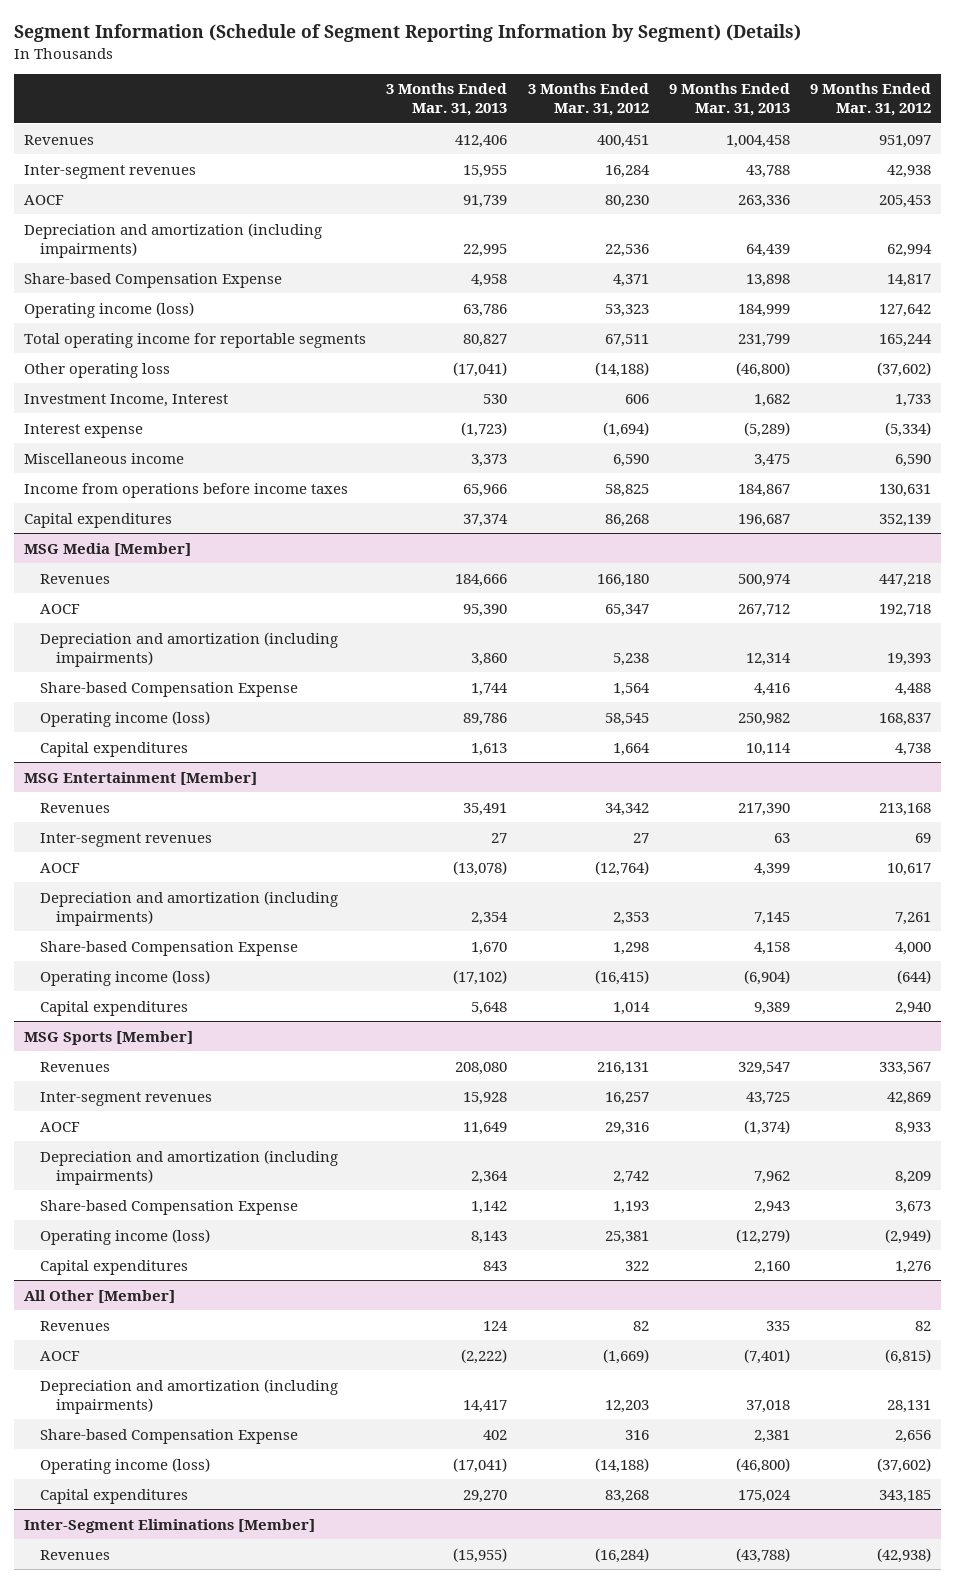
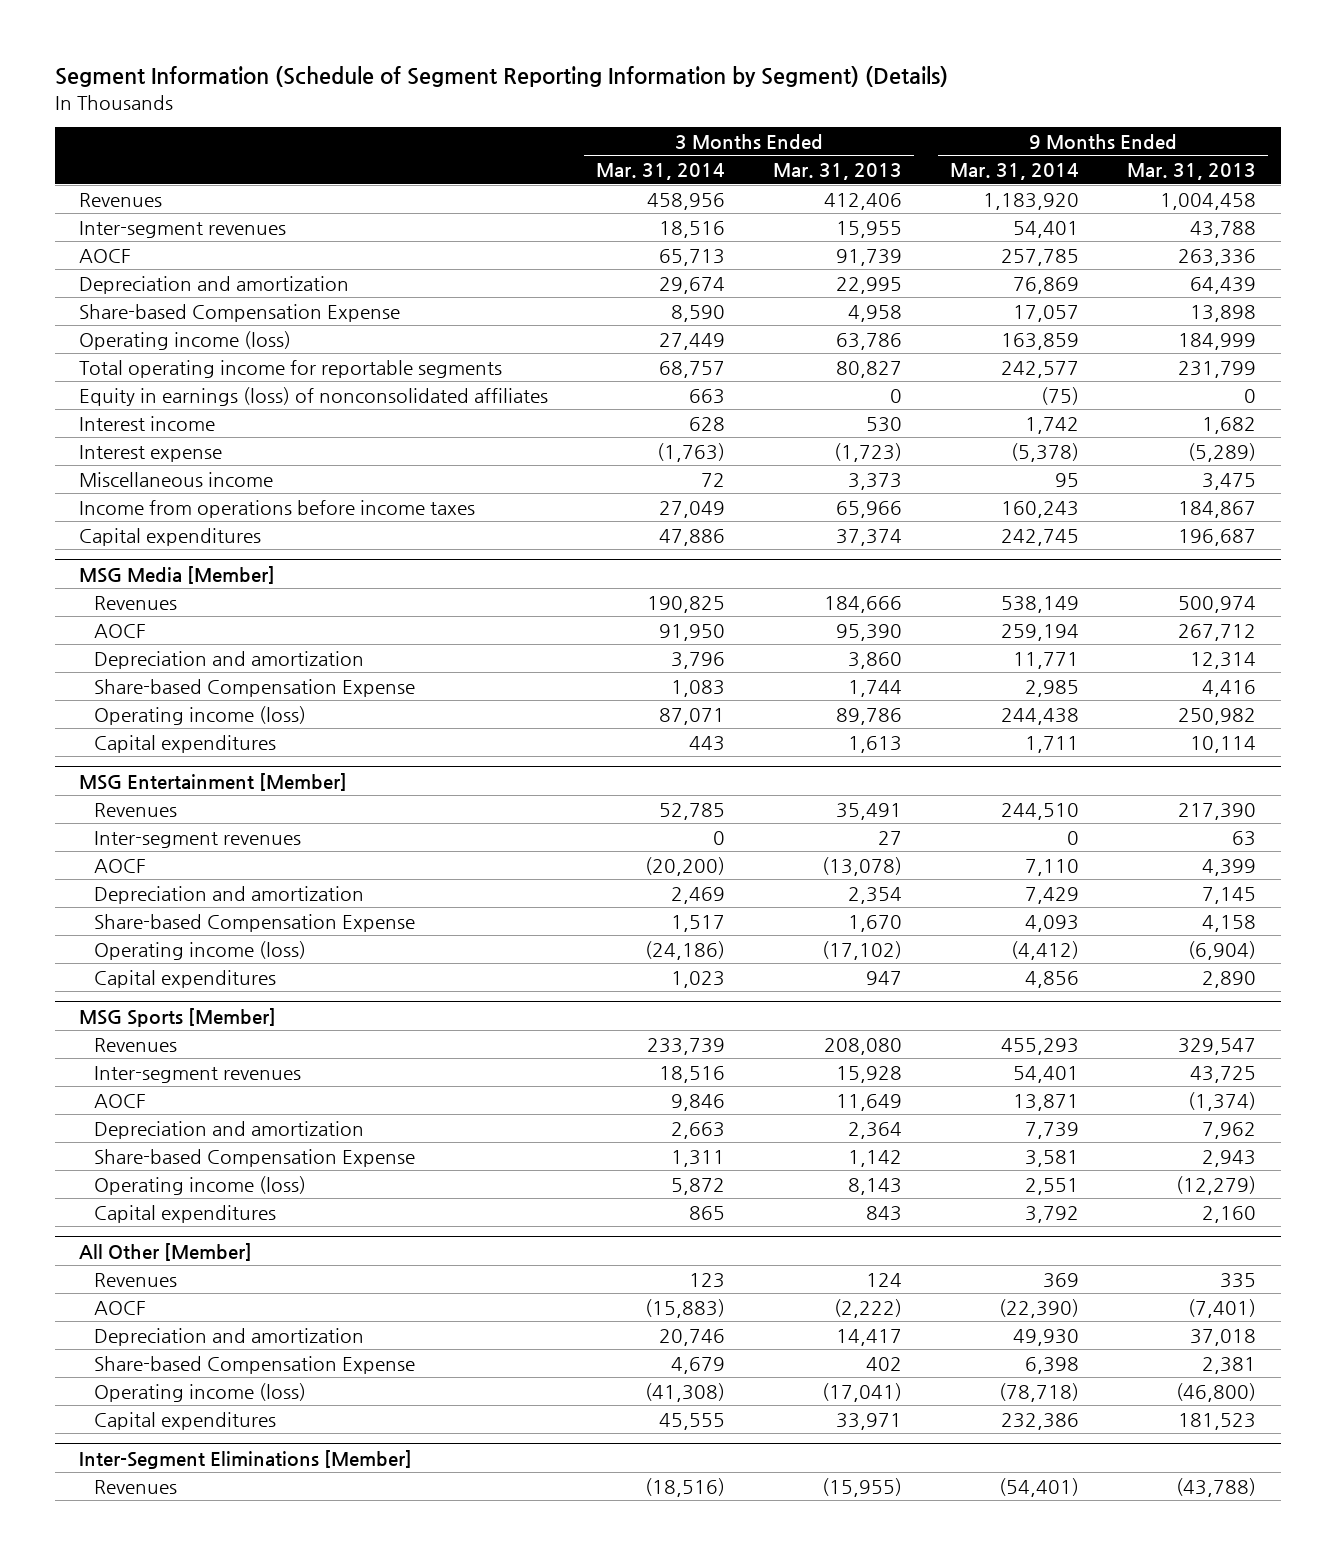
[527,83,649,117] 3 Months Ended Mar. 31, 2012 -> none
[809,83,931,117] 9 Months Ended Mar. 31, 2012 -> none
none -> [595,163,725,181] Mar. 31, 2014
none -> [950,163,1080,181] Mar. 31, 2014
[24,222,323,258] Depreciation and amortization (including impairments) -> [78,275,349,294] Depreciation and amortization
[24,362,171,378] Other operating loss -> none
none -> [78,386,548,406] Equity in earnings (loss) of nonconsolidated affiliates
[24,393,229,407] Investment Income, Interest -> [78,415,215,431] Interest income
[40,631,339,667] Depreciation and amortization (including impairments) -> [93,650,364,669] Depreciation and amortization
[40,890,339,926] Depreciation and amortization (including impairments) -> [93,885,364,904] Depreciation and amortization
[471,1001,508,1015] 5,648 -> [866,970,903,985] 947
[753,1001,790,1015] 9,389 -> [1202,970,1257,988] 2,890
[40,1149,339,1185] Depreciation and amortization (including impairments) -> [93,1120,364,1139] Depreciation and amortization
[40,1378,339,1414] Depreciation and amortization (including impairments) -> [93,1327,364,1346] Depreciation and amortization
[463,1489,508,1503] 29,270 -> [836,1412,903,1430] 33,971
[737,1489,791,1503] 175,024 -> [1178,1412,1257,1430] 181,523

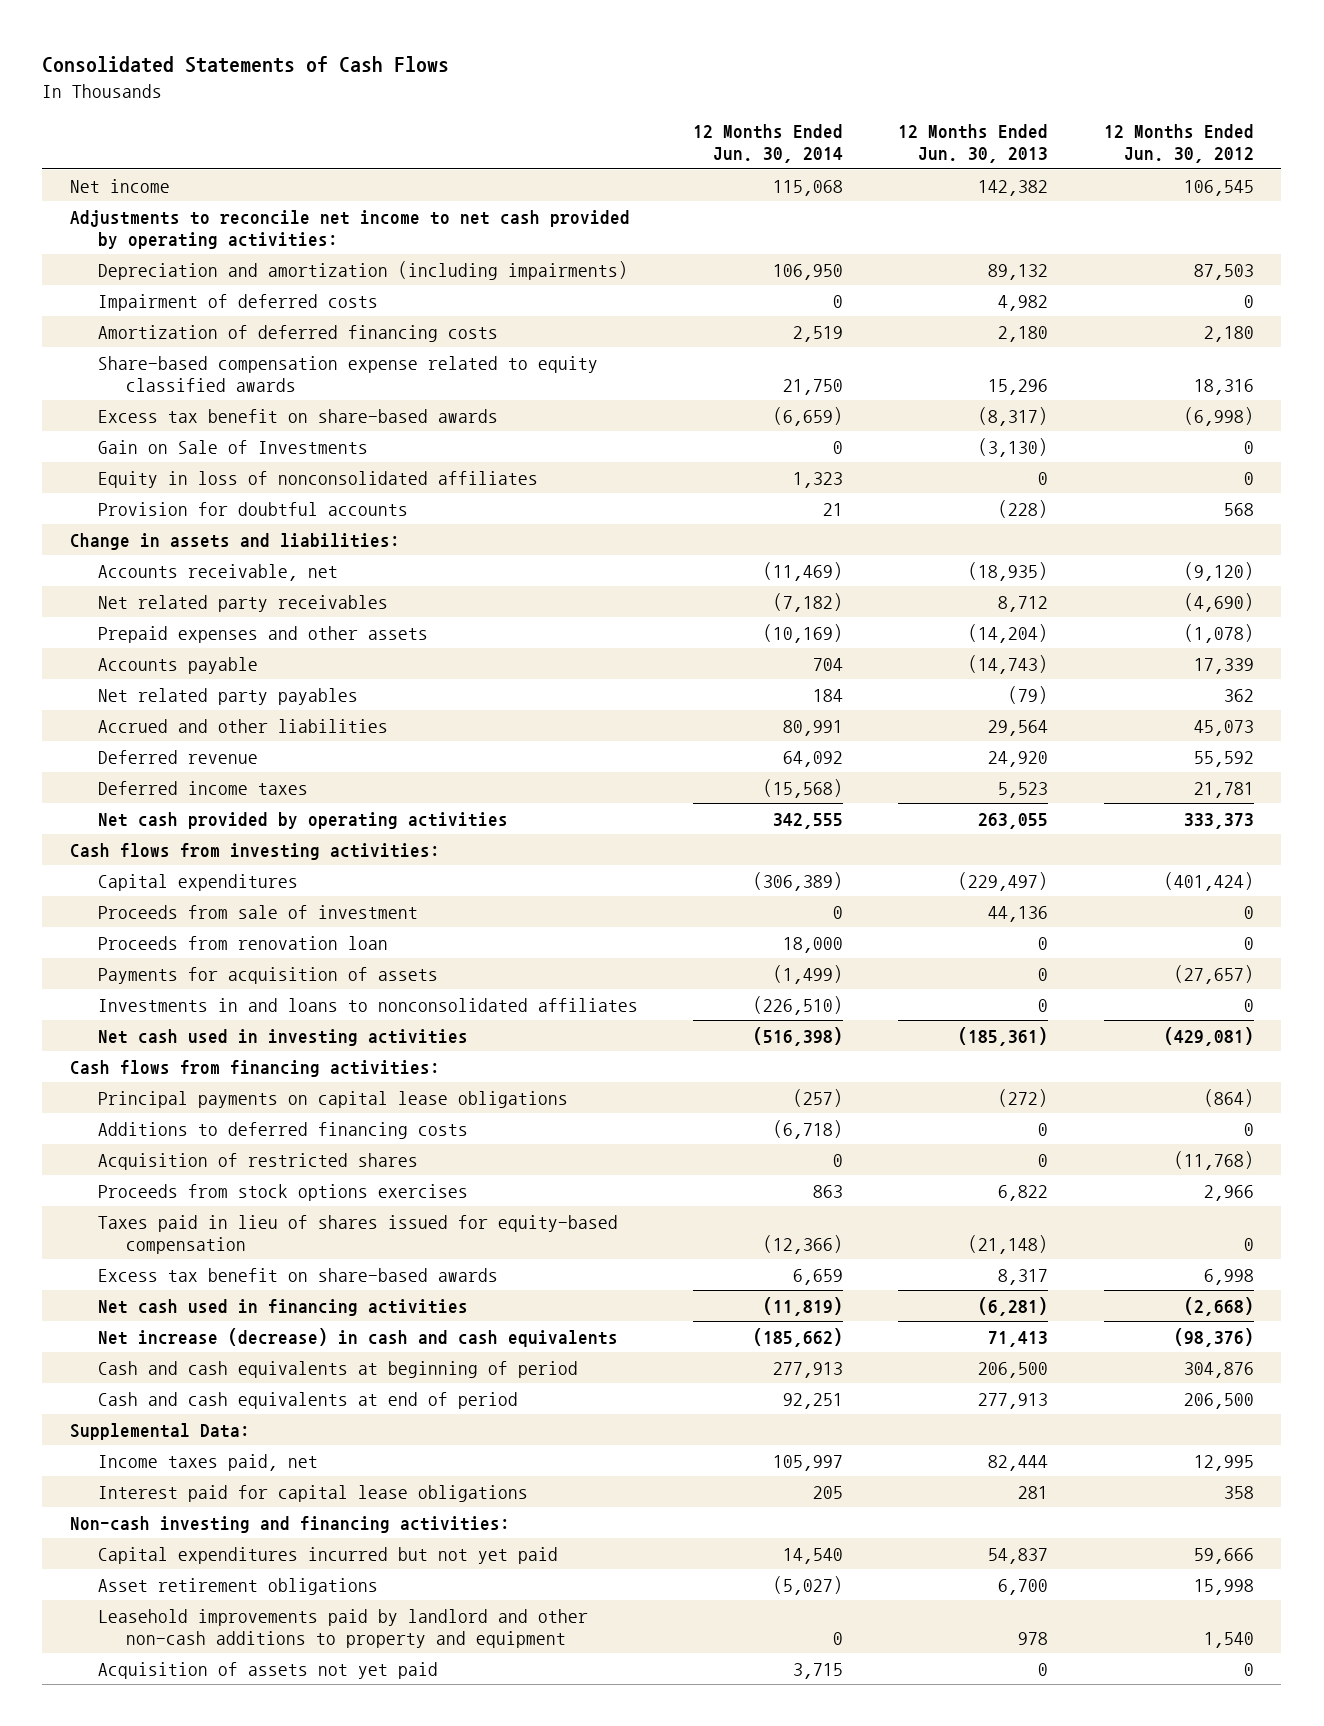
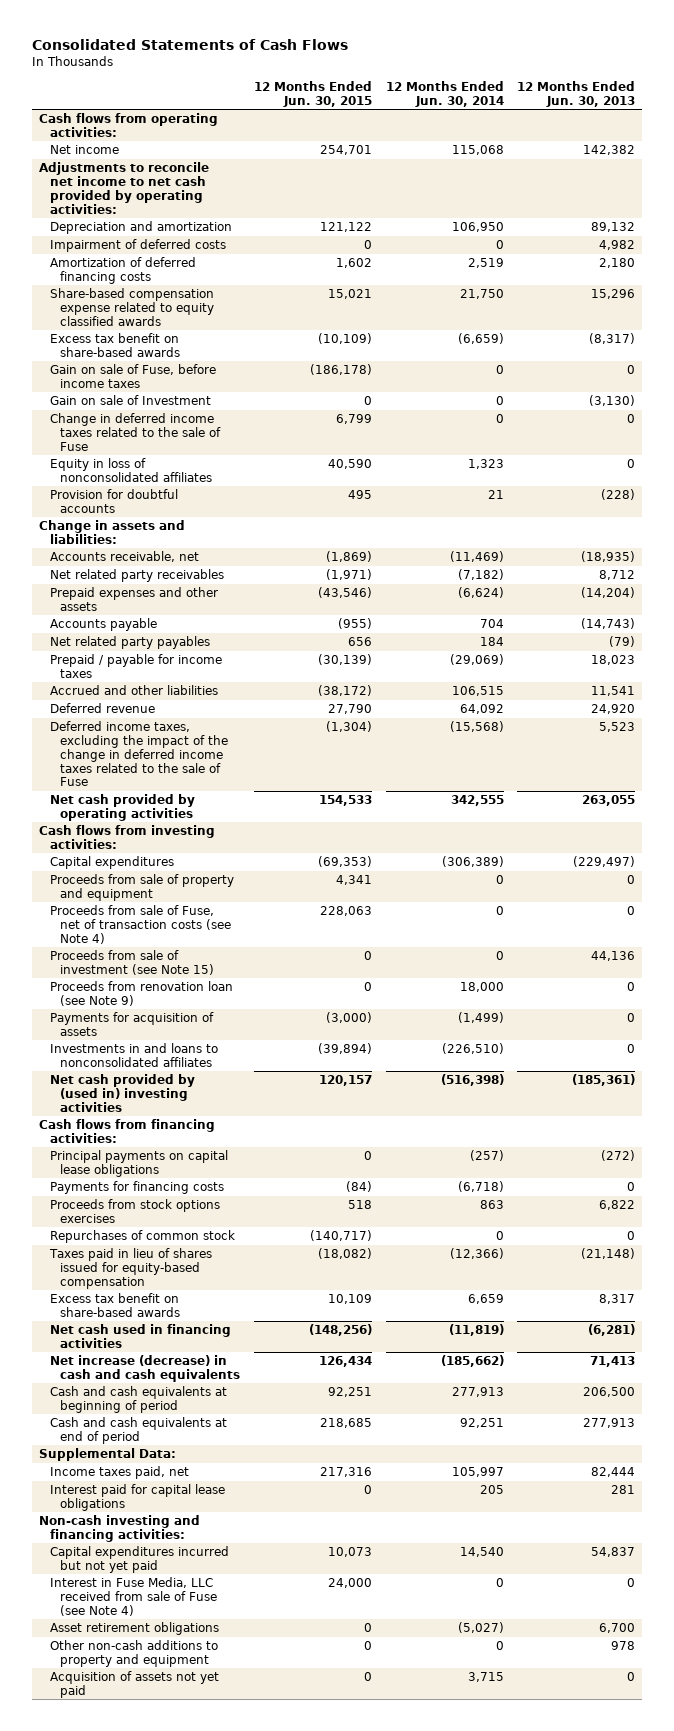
[1103,124,1254,164] 12 Months Ended Jun. 30, 2012 -> none
none -> [253,80,372,107] 12 Months Ended Jun. 30, 2015
none -> [39,113,219,137] Cash flows from operating activities:
[98,260,629,280] Depreciation and amortization (including impairments) -> [49,221,232,235] Depreciation and amortization
none -> [49,364,216,388] Gain on sale of Fuse, before income taxes
[98,439,369,454] Gain on Sale of Investments -> [49,395,211,406] Gain on sale of Investment
none -> [49,413,222,451] Change in deferred income taxes related to the sale of Fuse
[763,623,844,643] (10,169) -> [457,587,504,599] (6,624)
none -> [49,654,222,678] Prepaid / payable for income taxes
[783,719,844,736] 80,991 -> [451,686,504,697] 106,515
[988,719,1049,736] 29,564 -> [591,686,636,697] 11,541
[98,780,309,795] Deferred income taxes -> [49,721,229,787] Deferred income taxes, excluding the impact of the change in deferred income taxes related to the sale of Fuse
none -> [49,874,234,901] Proceeds from sale of property and equipment
none -> [49,905,232,944] Proceeds from sale of Fuse, net of transaction costs (see Note 4)
[98,904,419,919] Proceeds from sale of investment -> [49,950,215,975] Proceeds from sale of investment (see Note 15)
[98,935,389,950] Proceeds from renovation loan -> [49,981,233,1006] Proceeds from renovation loan (see Note 9)
[98,1028,469,1046] Net cash used in investing activities -> [49,1074,195,1112] Net cash provided by (used in) investing activities
[98,1152,419,1170] Acquisition of restricted shares -> none
[98,1121,469,1139] Additions to deferred financing costs -> [49,1181,224,1195] Payments for financing costs
none -> [49,1230,235,1244] Repurchases of common stock
none -> [49,1577,218,1616] Interest in Fuse Media, LLC received from sale of Fuse (see Note 4)
[98,1608,589,1648] Leasehold improvements paid by landlord and other non-cash additions to property and equipment -> [49,1640,218,1667] Other non-cash additions to property and equipment

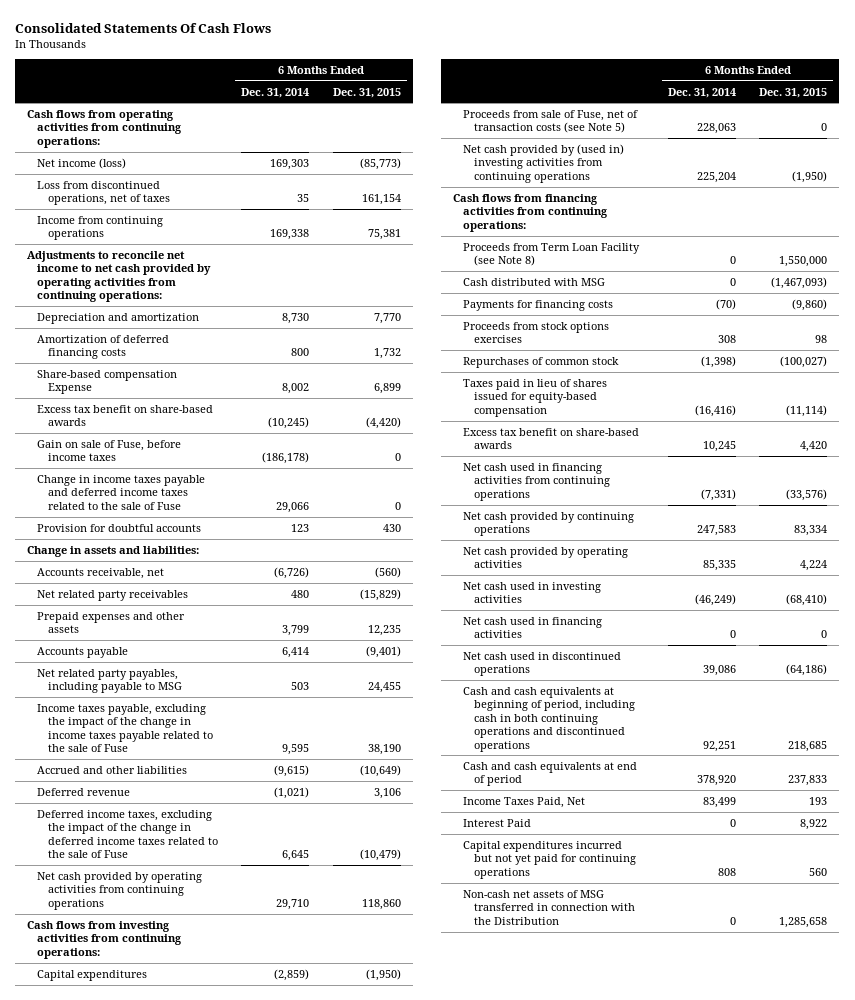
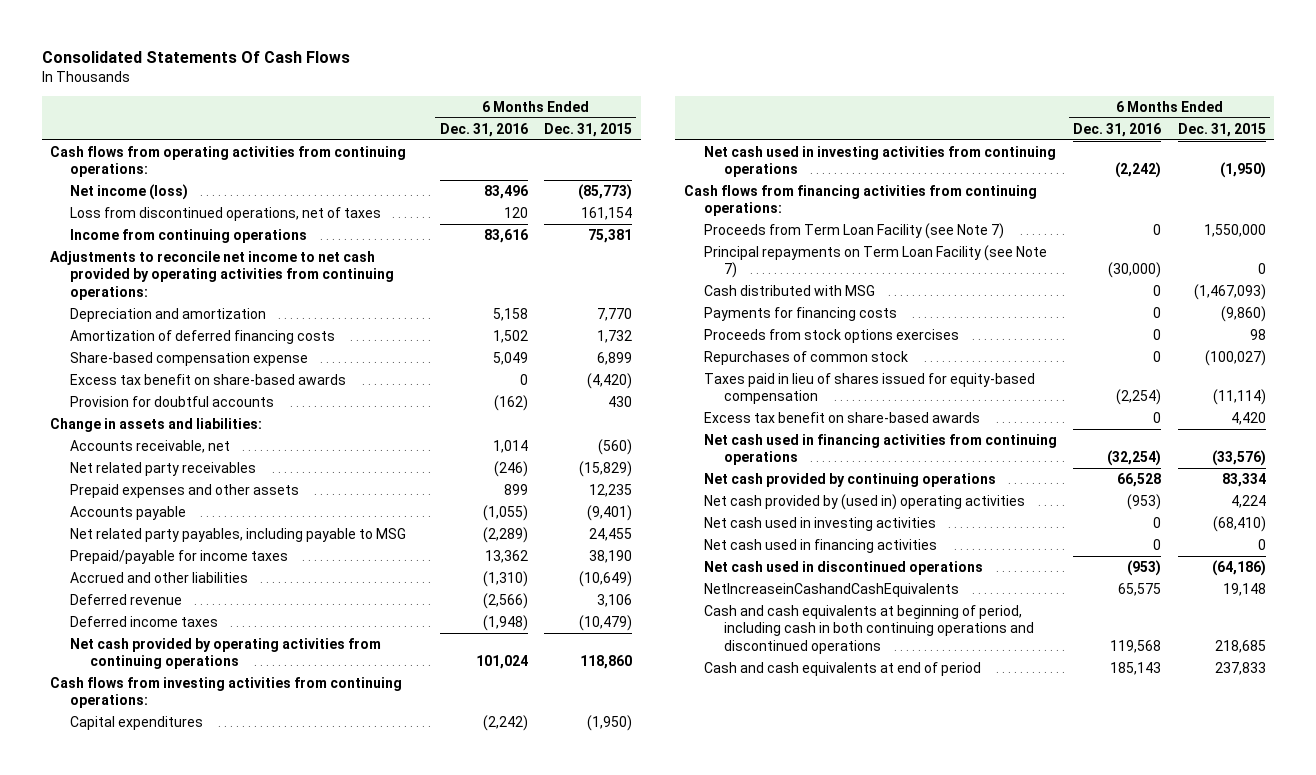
[241,87,310,98] Dec. 31, 2014 -> none
none -> [439,122,528,137] Dec. 31, 2016
[37,369,178,395] Share-based compensation Expense -> [69,351,308,366] Share-based compensation expense
[37,439,182,462] Gain on sale of Fuse, before income taxes -> none
[37,474,206,510] Change in income taxes payable and deferred income taxes related to the sale of Fuse -> none
[37,703,213,753] Income taxes payable, excluding the impact of the change in income taxes payable related to the sale of Fuse -> [69,549,288,564] Prepaid/payable for income taxes
[37,809,218,859] Deferred income taxes, excluding the impact of the change in deferred income taxes related to the sale of Fuse -> [69,615,218,627] Deferred income taxes
[463,109,639,134] Proceeds from sale of Fuse, net of transaction costs (see Note 5) -> none
[463,143,625,183] Net cash provided by (used in) investing activities from continuing operations -> [703,145,1056,178] Net cash used in investing activities from continuing operations
[463,242,641,267] Proceeds from Term Loan Facility (see Note 8) -> [703,222,1004,239] Proceeds from Term Loan Facility (see Note 7)
none -> [703,244,1047,279] Principal repayments on Term Loan Facility (see Note 7)
[463,546,629,569] Net cash provided by operating activities -> [703,493,1025,510] Net cash provided by (used in) operating activities
none -> [703,582,959,597] NetIncreaseinCashandCashEquivalents
[463,796,586,808] Income Taxes Paid, Net -> none
[463,818,532,827] Interest Paid -> none
[463,840,636,879] Capital expenditures incurred but not yet paid for continuing operations -> none
[463,889,635,925] Non-cash net assets of MSG transferred in connection with the Distribution -> none

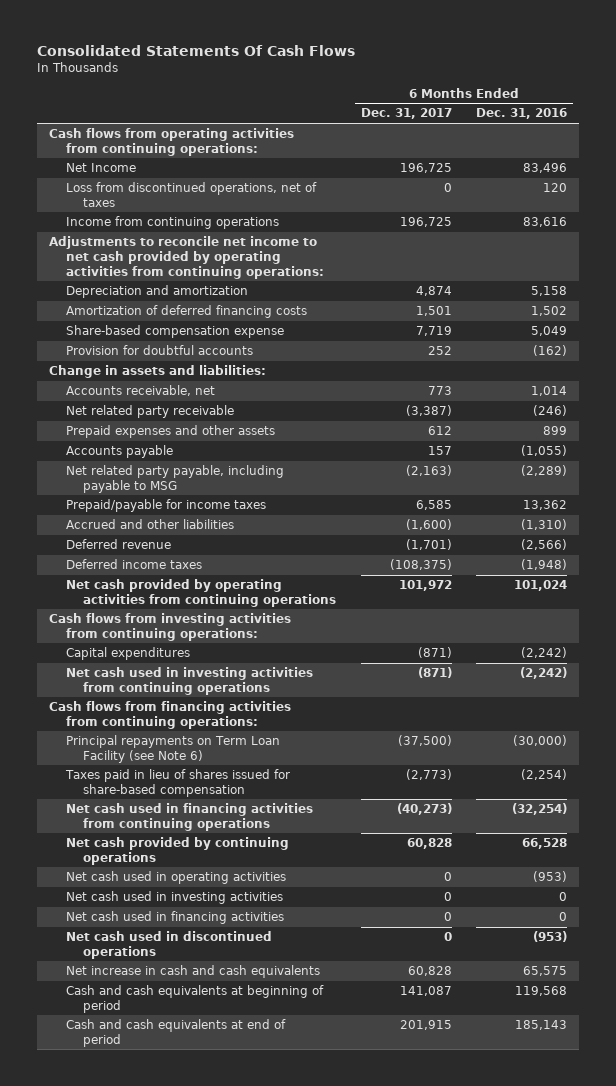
[544,122,633,137] Dec. 31, 2015 -> none
none -> [360,108,452,120] Dec. 31, 2017
[69,183,188,200] Net income (loss) -> [66,163,137,173] Net Income
[69,373,346,385] Excess tax benefit on share-based awards -> none
[69,461,256,476] Net related party receivables -> [66,405,235,419] Net related party receivable
[69,527,406,542] Net related party payables, including payable to MSG -> [66,465,285,493] Net related party payable, including payable to MSG
[703,222,1004,239] Proceeds from Term Loan Facility (see Note 7) -> none
[703,284,875,296] Cash distributed with MSG -> none
[703,306,897,321] Payments for financing costs -> none
[703,328,959,343] Proceeds from stock options exercises -> none
[703,350,908,365] Repurchases of common stock -> none
[703,411,980,423] Excess tax benefit on share-based awards -> none
[703,244,1047,279] Principal repayments on Term Loan Facility (see Note 7) -> [66,735,281,763] Principal repayments on Term Loan Facility (see Note 6)
[703,372,1035,405] Taxes paid in lieu of shares issued for equity-based compensation -> [65,769,291,797] Taxes paid in lieu of shares issued for share-based compensation
[703,493,1025,510] Net cash provided by (used in) operating activities -> [66,871,287,885] Net cash used in operating activities
[703,582,959,597] NetIncreaseinCashandCashEquivalents -> [66,965,321,979] Net increase in cash and cash equivalents
[703,604,1034,654] Cash and cash equivalents at beginning of period, including cash in both continuing operations and discontinued operations -> [66,985,325,1013] Cash and cash equivalents at beginning of period

